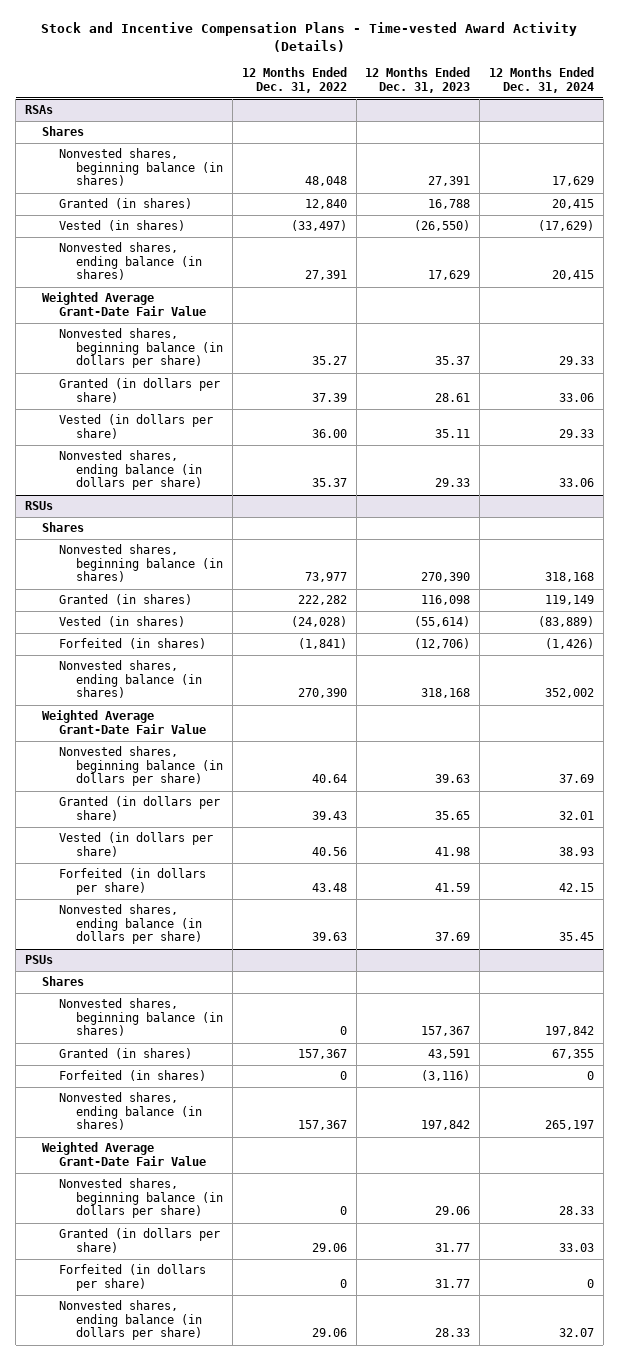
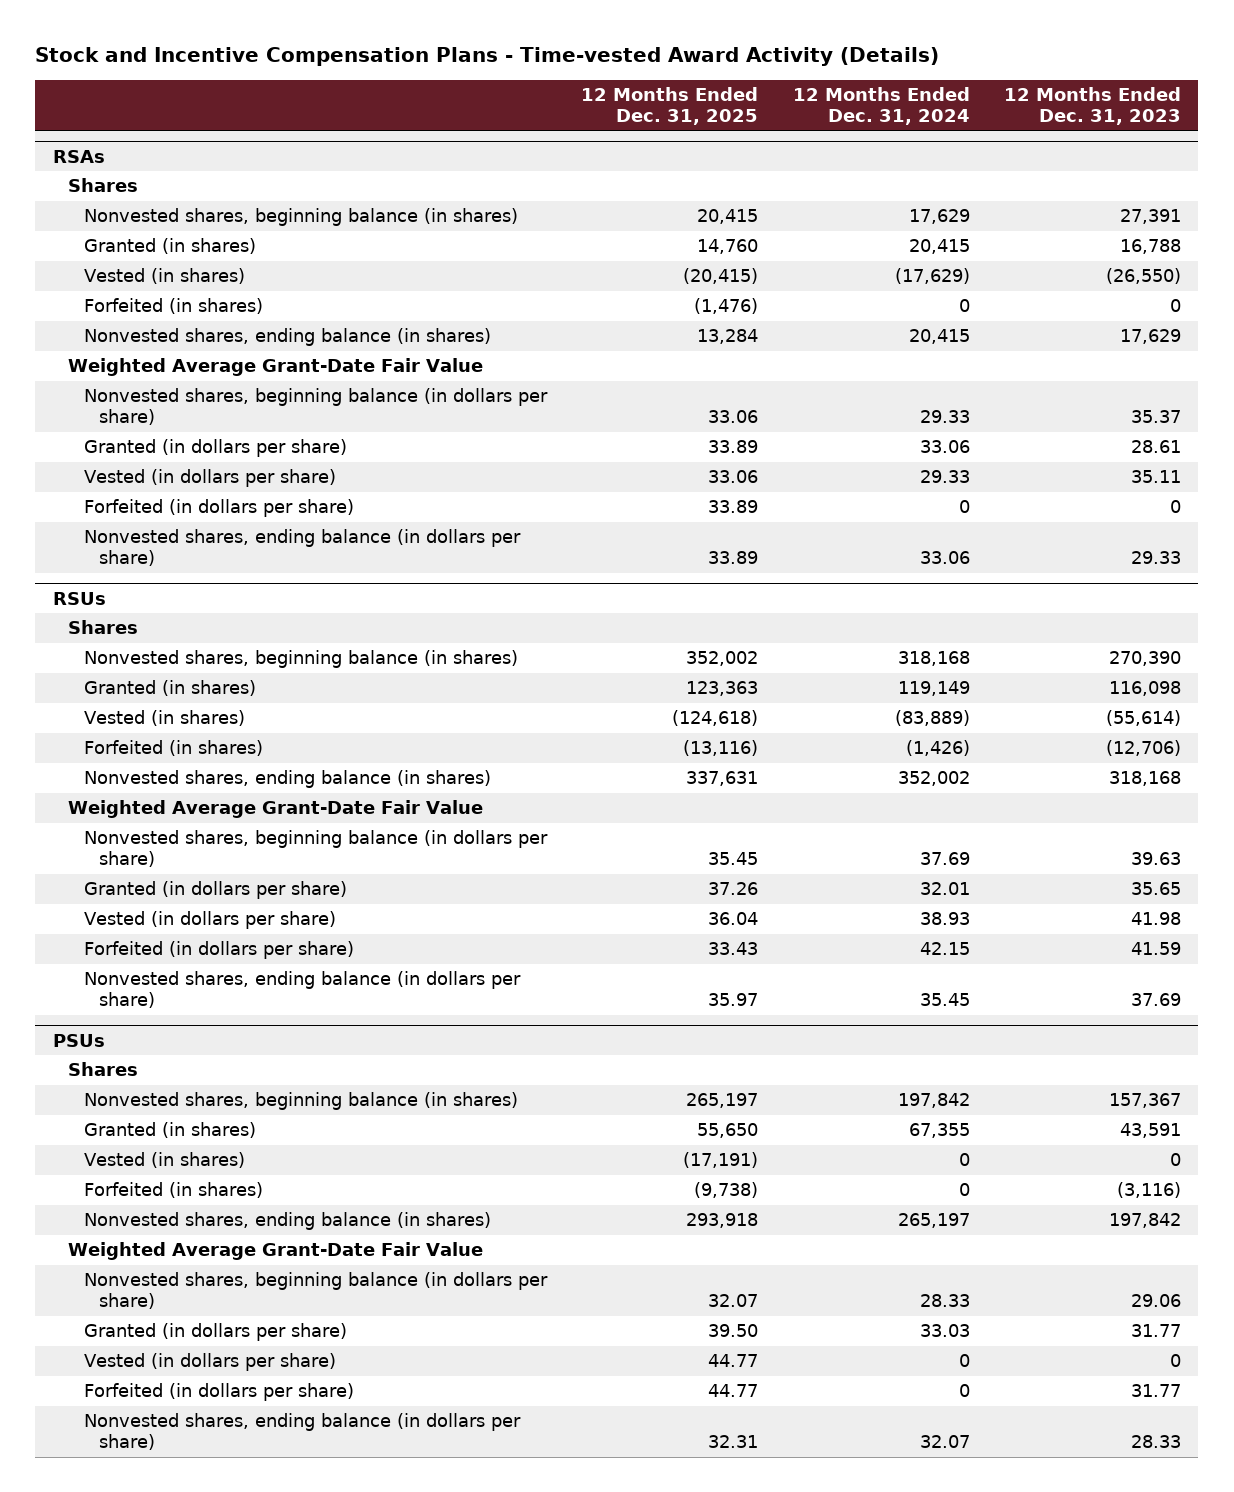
[241,67,347,93] 12 Months Ended Dec. 31, 2022 -> none
none -> [581,86,759,125] 12 Months Ended Dec. 31, 2025
none -> [83,298,263,315] Forfeited (in shares)
none -> [83,499,354,518] Forfeited (in dollars per share)
none -> [83,1152,245,1169] Vested (in shares)
none -> [83,1353,336,1372] Vested (in dollars per share)

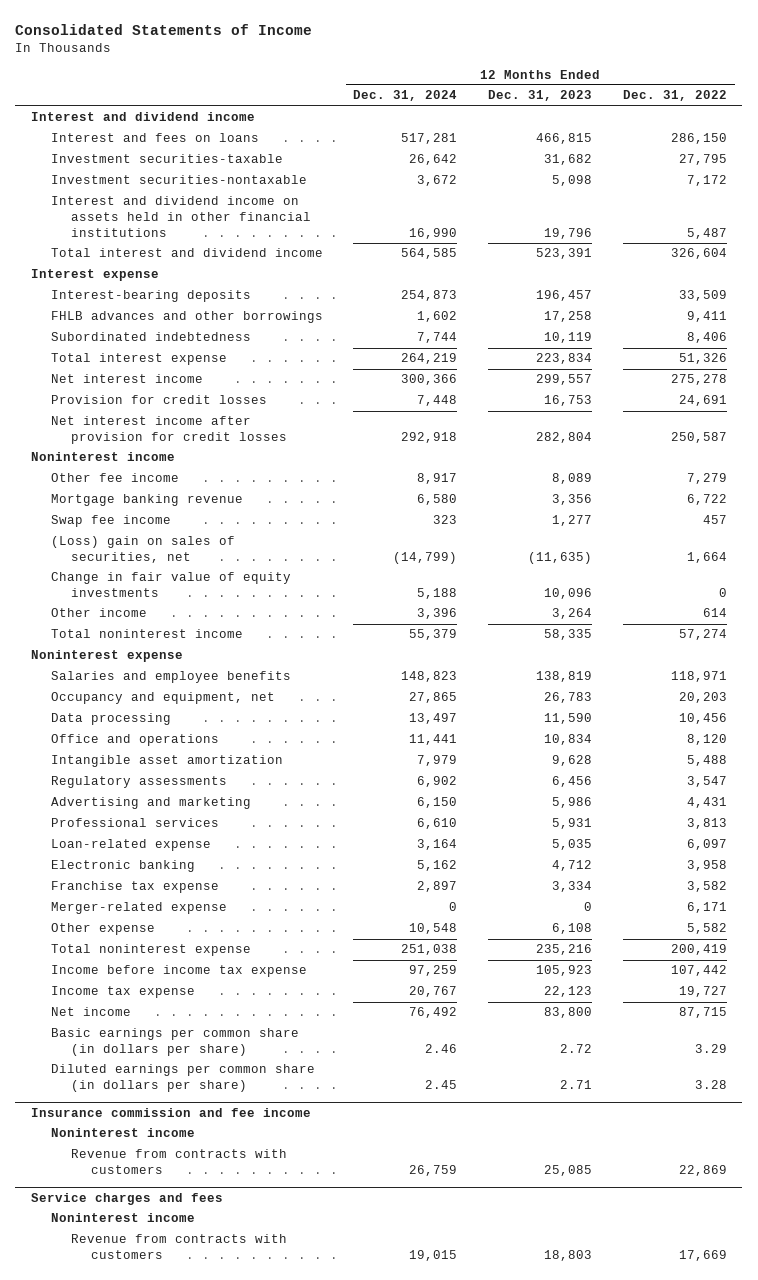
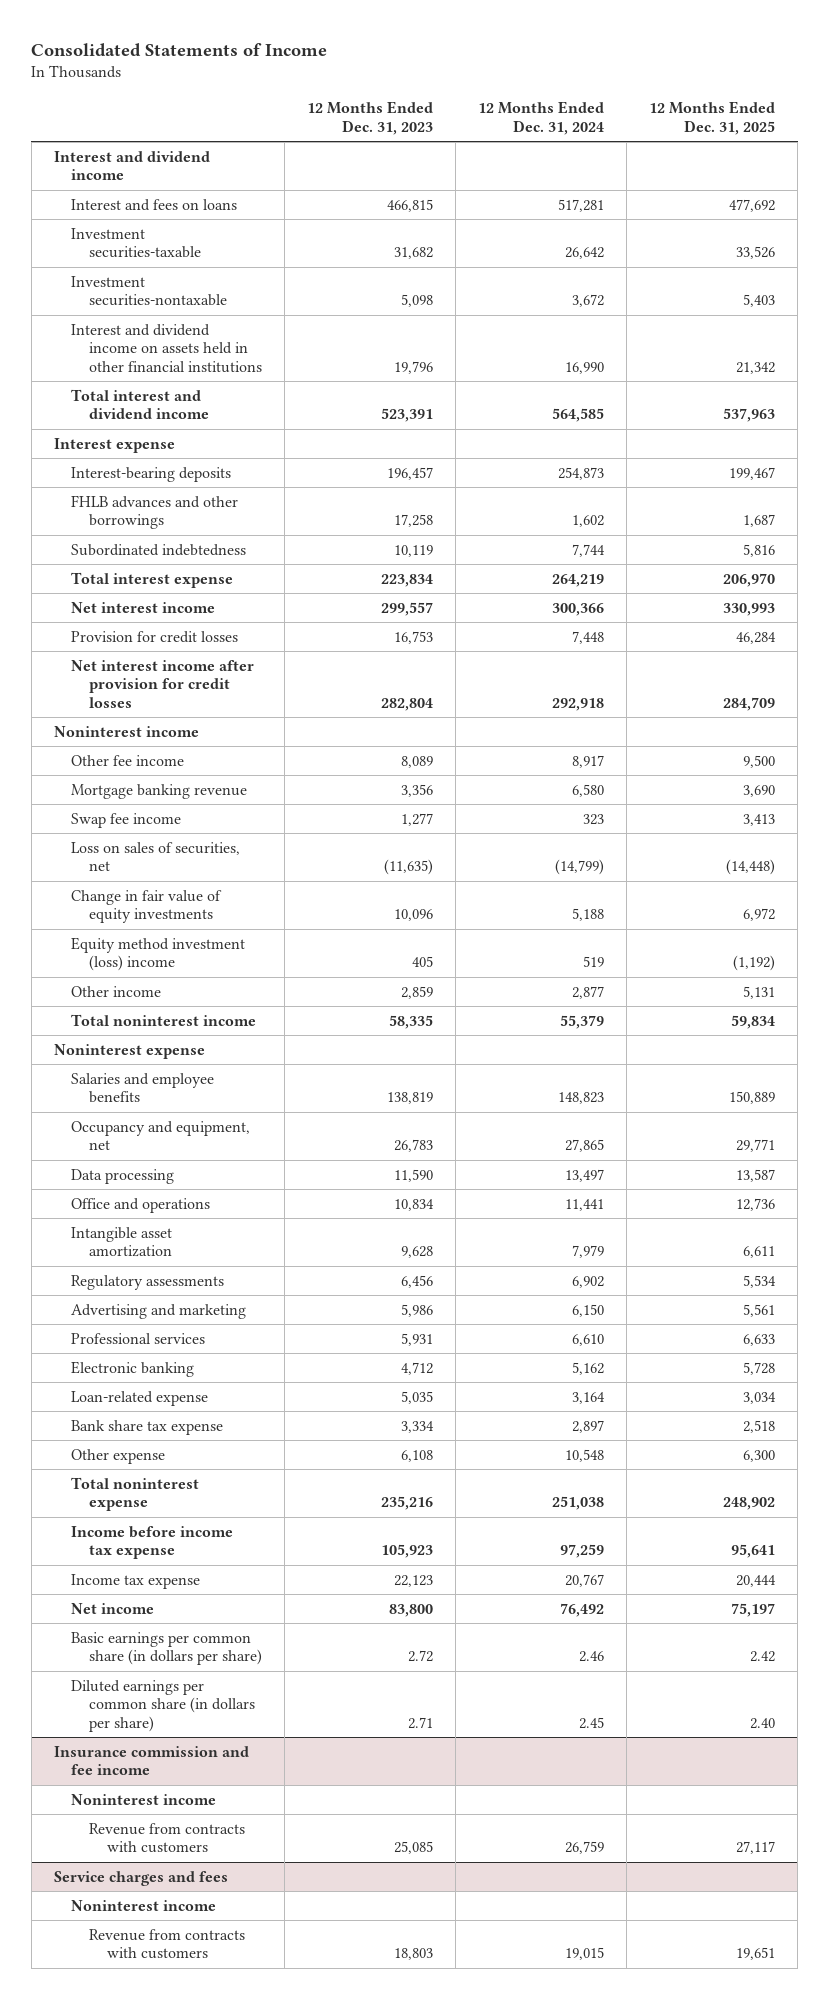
[622,90,727,102] Dec. 31, 2022 -> none
none -> [649,101,776,135] 12 Months Ended Dec. 31, 2025
[50,536,235,564] (Loss) gain on sales of securities, net -> [71,841,241,872] Loss on sales of securities, net
none -> [71,936,246,972] Equity method investment (loss) income
[417,608,458,620] 3,396 -> [572,985,605,999] 2,877
[552,608,593,620] 3,264 -> [401,985,434,999] 2,859
[50,902,227,915] Merger-related expense -> none
[50,839,211,852] Loan-related expense -> [71,1390,209,1406] Loan-related expense
[50,881,219,894] Franchise tax expense -> [71,1419,224,1435] Bank share tax expense

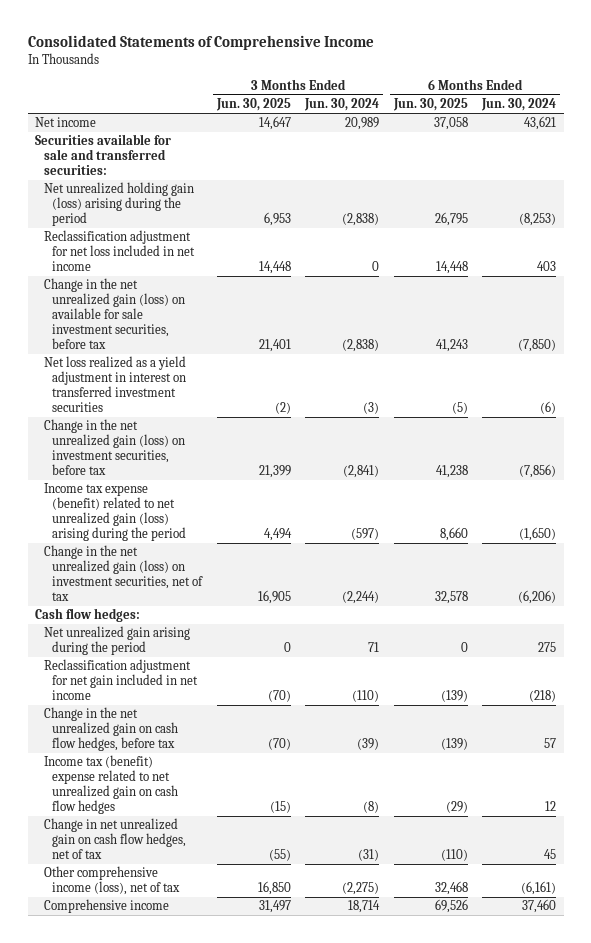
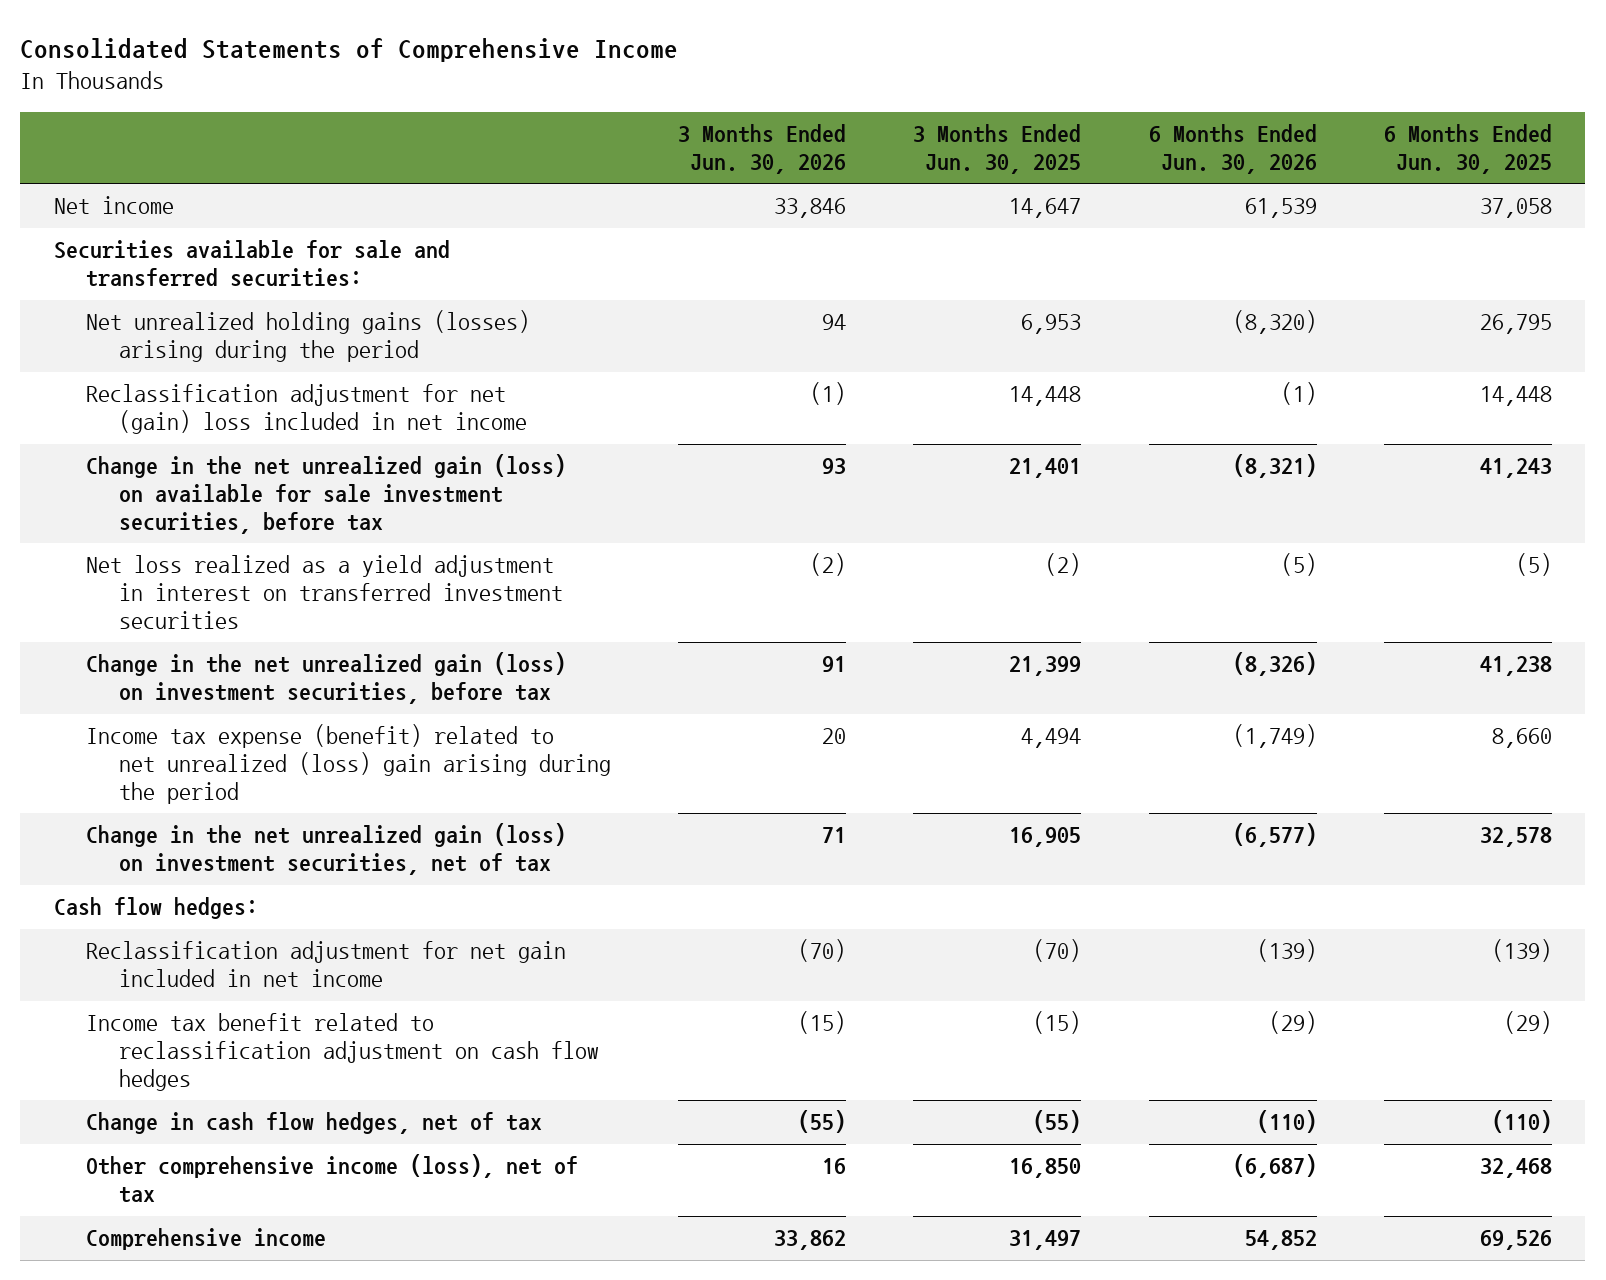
[304,98,380,112] Jun. 30, 2024 -> none
[481,98,557,112] Jun. 30, 2024 -> none
none -> [677,124,846,174] 3 Months Ended Jun. 30, 2026
none -> [1148,124,1317,174] 6 Months Ended Jun. 30, 2026
[43,182,194,227] Net unrealized holding gain (loss) arising during the period -> [86,310,531,363] Net unrealized holding gains (losses) arising during the period
[43,230,196,272] Reclassification adjustment for net loss included in net income -> [86,384,527,435] Reclassification adjustment for net (gain) loss included in net income
[43,483,187,542] Income tax expense (benefit) related to net unrealized gain (loss) arising during the period -> [86,724,611,804] Income tax expense (benefit) related to net unrealized (loss) gain arising during the period
[43,626,190,656] Net unrealized gain arising during the period -> none
[43,707,179,752] Change in the net unrealized gain on cash flow hedges, before tax -> none
[43,755,179,815] Income tax (benefit) expense related to net unrealized gain on cash flow hedges -> [86,1013,599,1091] Income tax benefit related to reclassification adjustment on cash flow hedges
[43,818,187,860] Change in net unrealized gain on cash flow hedges, net of tax -> [86,1112,543,1135] Change in cash flow hedges, net of tax

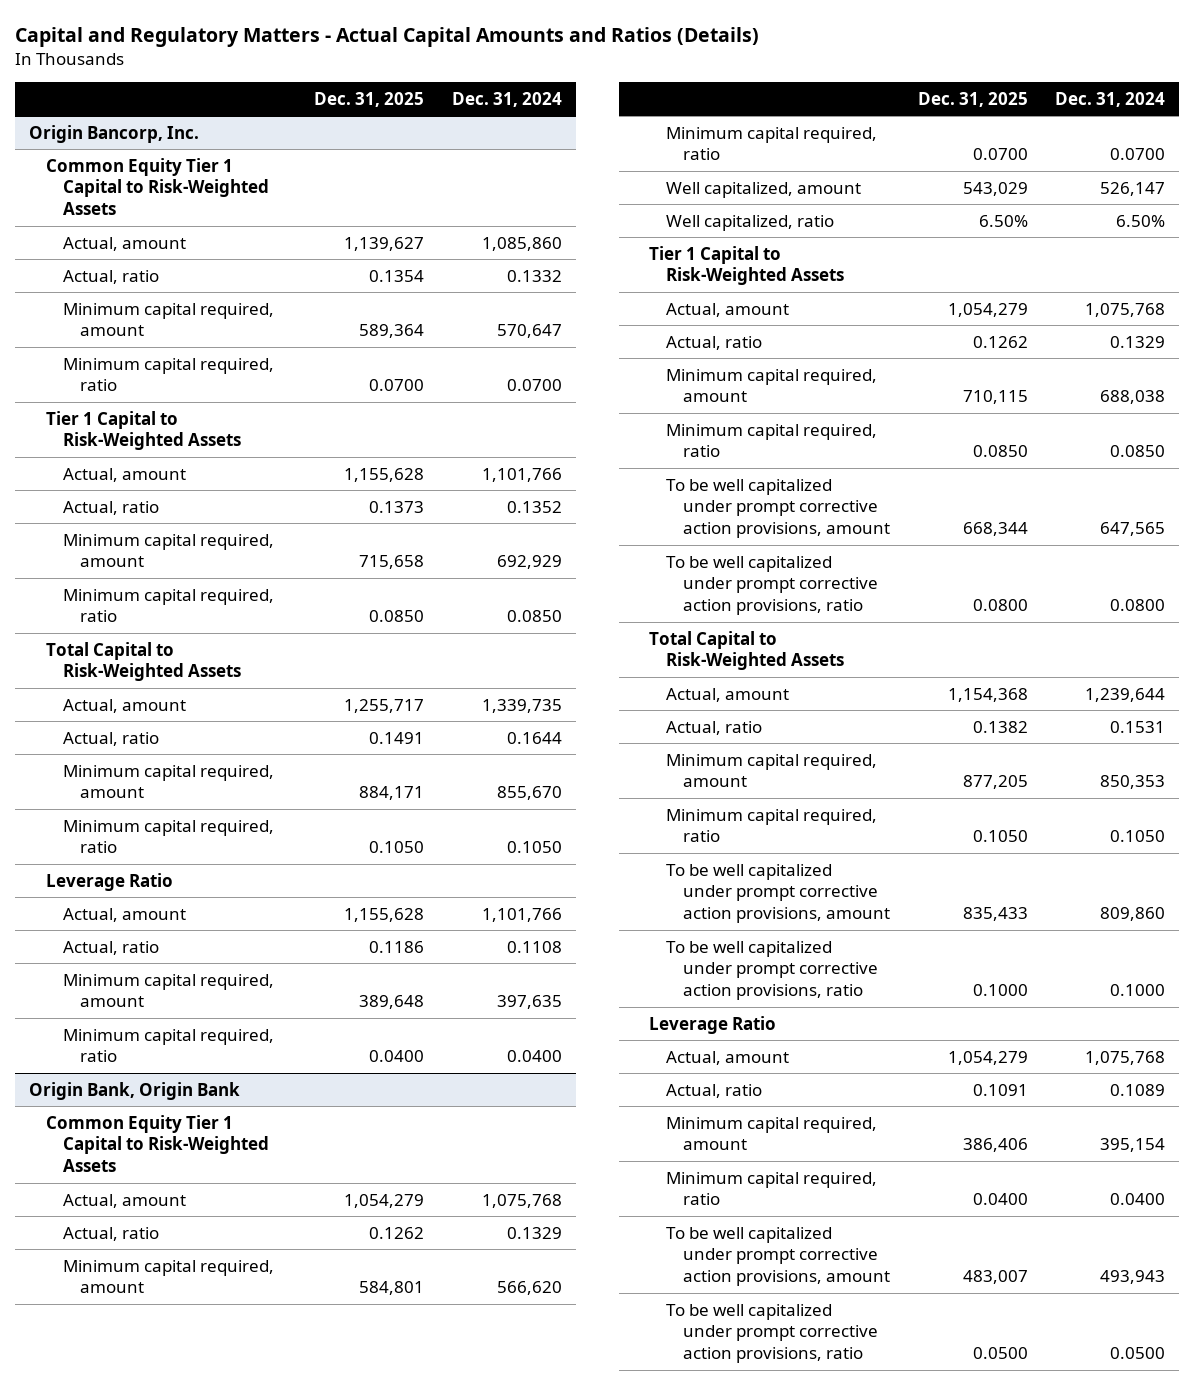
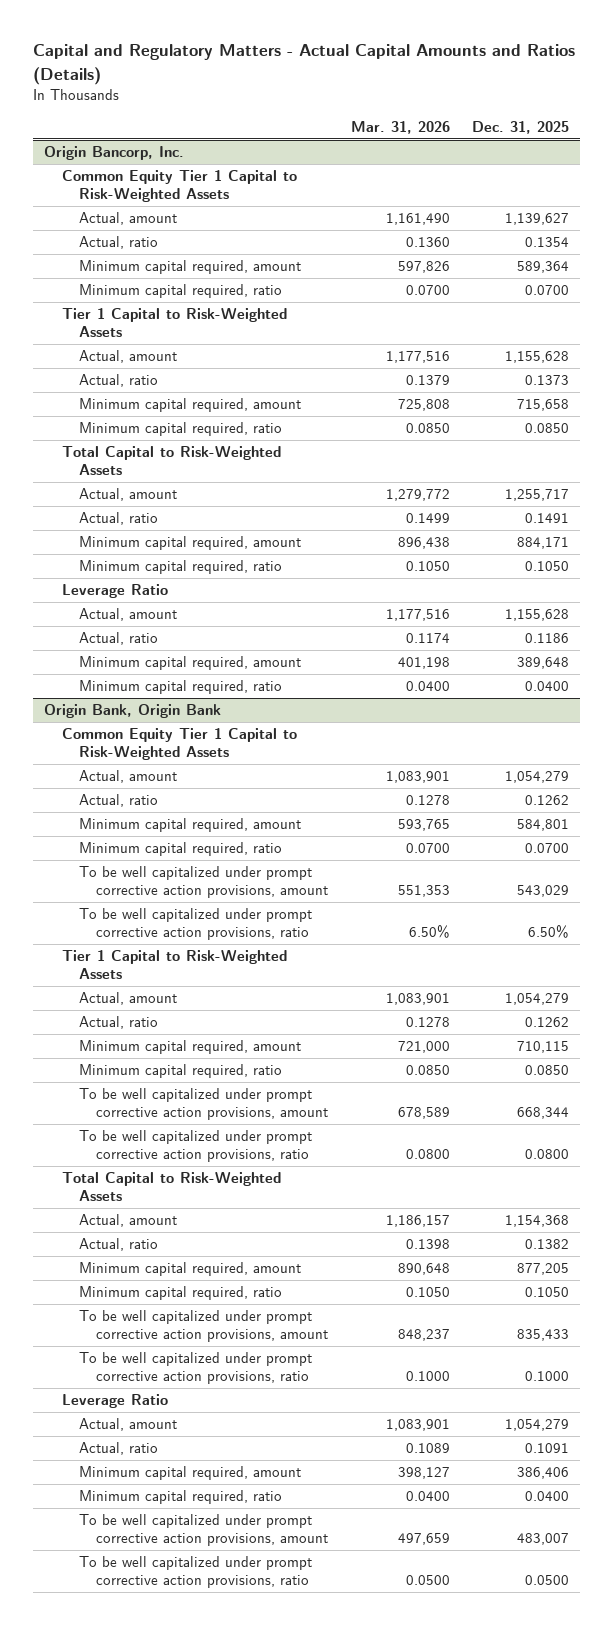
[451,92,562,108] Dec. 31, 2024 -> none
none -> [350,120,450,134] Mar. 31, 2026
[666,181,862,198] Well capitalized, amount -> [78,866,329,899] To be well capitalized under prompt corrective action provisions, amount
[666,214,835,231] Well capitalized, ratio -> [78,908,312,941] To be well capitalized under prompt corrective action provisions, ratio

